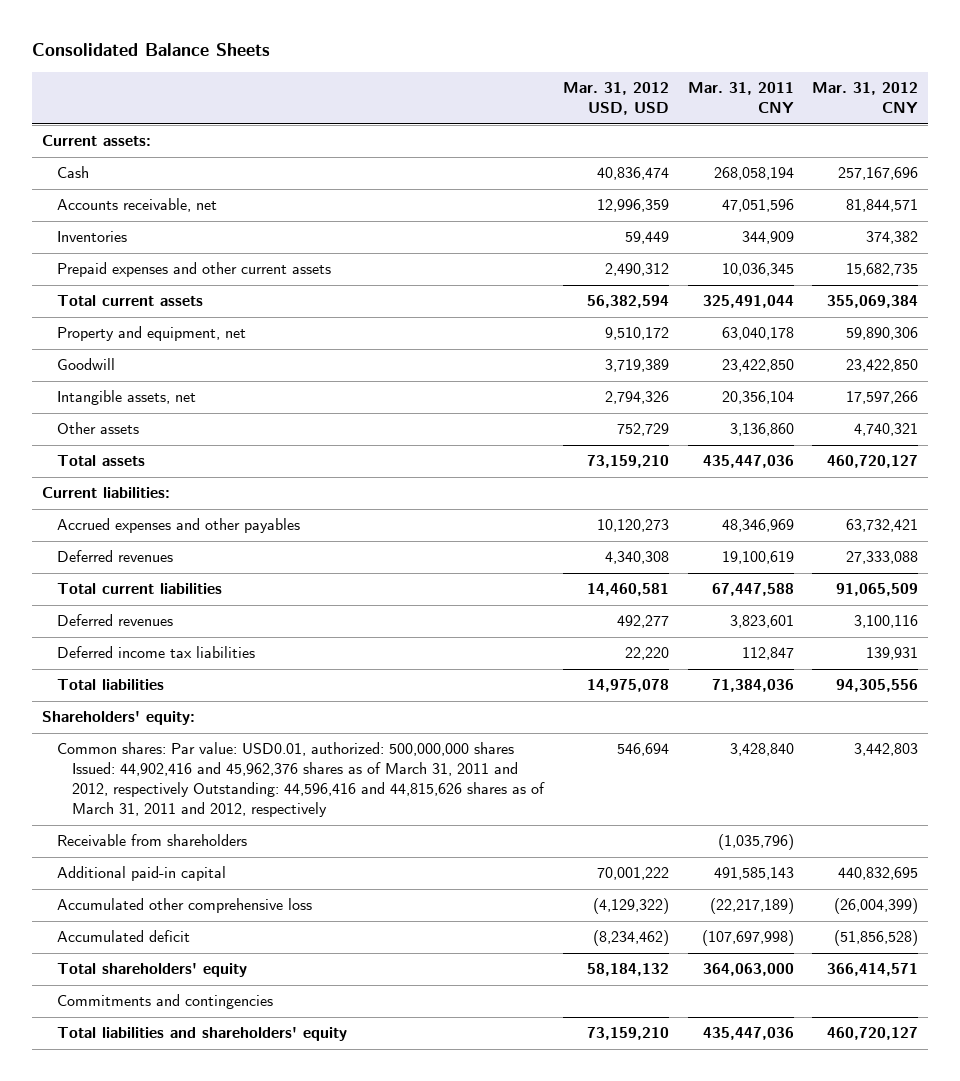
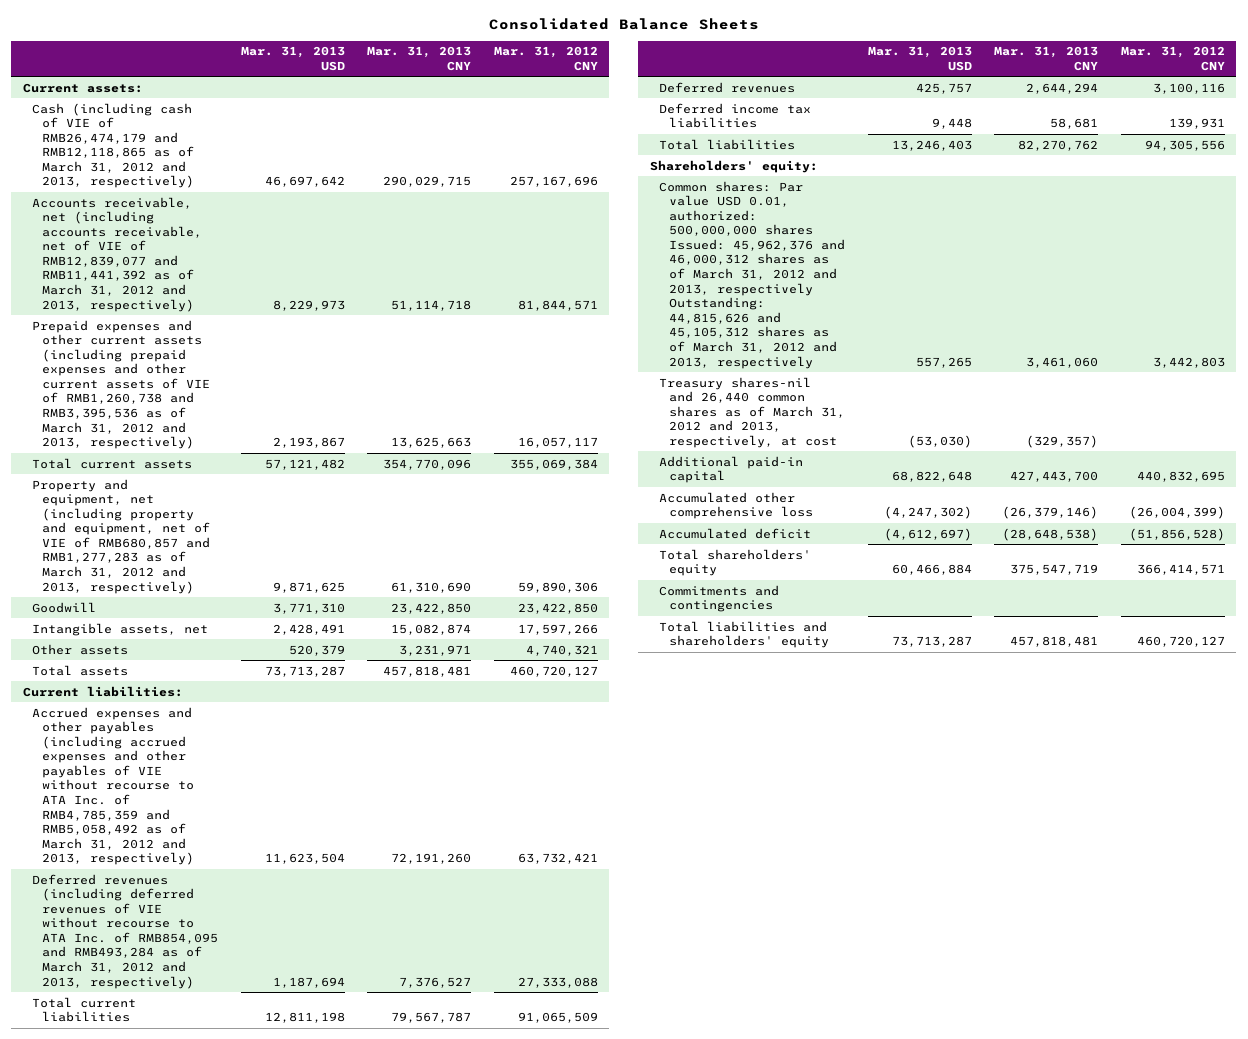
[562,82,669,116] Mar. 31, 2012 USD, USD -> none
[687,82,794,114] Mar. 31, 2011 CNY -> none
none -> [240,46,345,71] Mar. 31, 2013 USD
none -> [367,46,472,71] Mar. 31, 2013 CNY
[56,231,127,243] Inventories -> none
[56,166,89,179] Cash -> [32,102,194,189] Cash (including cash of VIE of RMB26,474,179 and RMB12,118,865 as of March 31, 2012 and 2013, respectively)
[56,198,217,213] Accounts receivable, net -> [32,196,202,312] Accounts receivable, net (including accounts receivable, net of VIE of RMB12,839,077 and RMB11,441,392 as of March 31, 2012 and 2013, respectively)
[56,262,331,278] Prepaid expenses and other current assets -> [32,319,210,450] Prepaid expenses and other current assets (including prepaid expenses and other current assets of VIE of RMB1,260,738 and RMB3,395,536 as of March 31, 2012 and 2013, respectively)
[846,263,919,277] 15,682,735 -> [518,437,599,449] 16,057,117
[56,326,246,342] Property and equipment, net -> [32,478,210,594] Property and equipment, net (including property and equipment, net of VIE of RMB680,857 and RMB1,277,283 as of March 31, 2012 and 2013, respectively)
[56,518,300,534] Accrued expenses and other payables -> [32,706,194,866] Accrued expenses and other payables (including accrued expenses and other payables of VIE without recourse to ATA Inc. of RMB4,785,359 and RMB5,058,492 as of March 31, 2012 and 2013, respectively)
[56,550,173,563] Deferred revenues -> [32,873,218,989] Deferred revenues (including deferred revenues of VIE without recourse to ATA Inc. of RMB854,095 and RMB493,284 as of March 31, 2012 and 2013, respectively)
[56,834,247,847] Receivable from shareholders -> none
[56,742,546,818] Common shares: Par value: USD0.01, authorized: 500,000,000 shares Issued: 44,902,416 and 45,962,376 shares as of March 31, 2011 and 2012, respectively Outstanding: 44,596,416 and 44,815,626 shares as of March 31, 2011 and 2012, respectively -> [659,180,845,369] Common shares: Par value USD 0.01, authorized: 500,000,000 shares Issued: 45,962,376 and 46,000,312 shares as of March 31, 2012 and 2013, respectively Outstanding: 44,815,626 and 45,105,312 shares as of March 31, 2012 and 2013, respectively
none -> [659,376,845,448] Treasury shares-nil and 26,440 common shares as of March 31, 2012 and 2013, respectively, at cost

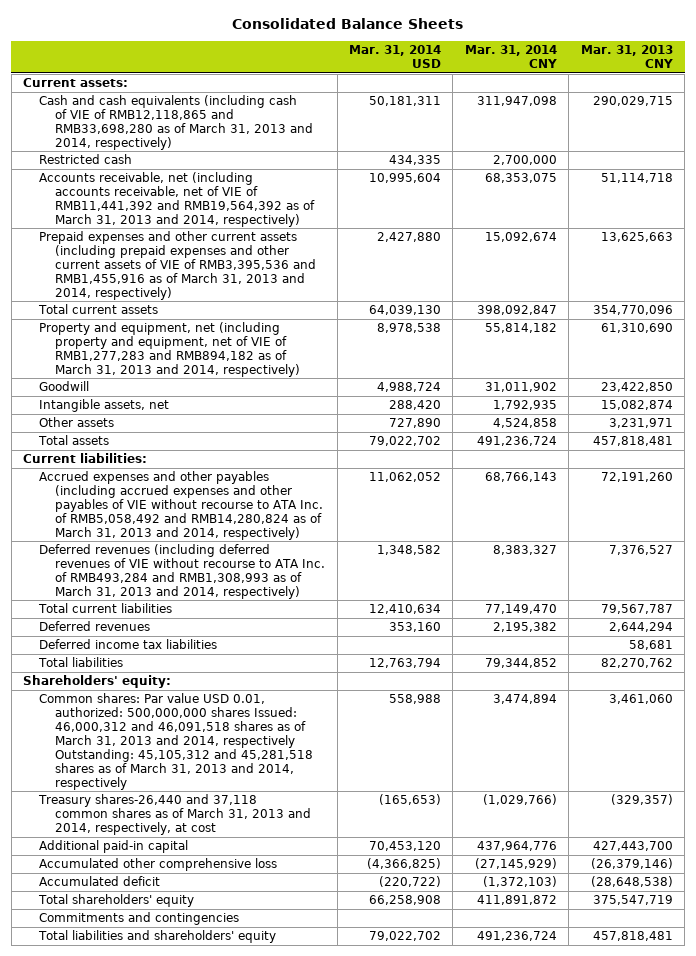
[240,46,345,71] Mar. 31, 2013 USD -> none
[494,46,599,71] Mar. 31, 2012 CNY -> none
none -> [349,45,442,69] Mar. 31, 2014 USD
none -> [464,45,557,69] Mar. 31, 2014 CNY
[32,102,194,189] Cash (including cash of VIE of RMB26,474,179 and RMB12,118,865 as of March 31, 2012 and 2013, respectively) -> [39,95,314,151] Cash and cash equivalents (including cash of VIE of RMB12,118,865 and RMB33,698,280 as of March 31, 2013 and 2014, respectively)
none -> [39,154,133,165] Restricted cash
[32,196,202,312] Accounts receivable, net (including accounts receivable, net of VIE of RMB12,839,077 and RMB11,441,392 as of March 31, 2012 and 2013, respectively) -> [39,172,316,228] Accounts receivable, net (including accounts receivable, net of VIE of RMB11,441,392 and RMB19,564,392 as of March 31, 2013 and 2014, respectively)
[32,319,210,450] Prepaid expenses and other current assets (including prepaid expenses and other current assets of VIE of RMB1,260,738 and RMB3,395,536 as of March 31, 2012 and 2013, respectively) -> [39,231,317,300] Prepaid expenses and other current assets (including prepaid expenses and other current assets of VIE of RMB3,395,536 and RMB1,455,916 as of March 31, 2013 and 2014, respectively)
[32,478,210,594] Property and equipment, net (including property and equipment, net of VIE of RMB680,857 and RMB1,277,283 as of March 31, 2012 and 2013, respectively) -> [39,322,301,378] Property and equipment, net (including property and equipment, net of VIE of RMB1,277,283 and RMB894,182 as of March 31, 2013 and 2014, respectively)
[32,706,194,866] Accrued expenses and other payables (including accrued expenses and other payables of VIE without recourse to ATA Inc. of RMB4,785,359 and RMB5,058,492 as of March 31, 2012 and 2013, respectively) -> [39,471,324,540] Accrued expenses and other payables (including accrued expenses and other payables of VIE without recourse to ATA Inc. of RMB5,058,492 and RMB14,280,824 as of March 31, 2013 and 2014, respectively)
[32,873,218,989] Deferred revenues (including deferred revenues of VIE without recourse to ATA Inc. of RMB854,095 and RMB493,284 as of March 31, 2012 and 2013, respectively) -> [39,544,326,600] Deferred revenues (including deferred revenues of VIE without recourse to ATA Inc. of RMB493,284 and RMB1,308,993 as of March 31, 2013 and 2014, respectively)
[659,180,845,369] Common shares: Par value USD 0.01, authorized: 500,000,000 shares Issued: 45,962,376 and 46,000,312 shares as of March 31, 2012 and 2013, respectively Outstanding: 44,815,626 and 45,105,312 shares as of March 31, 2012 and 2013, respectively -> [39,693,314,790] Common shares: Par value USD 0.01, authorized: 500,000,000 shares Issued: 46,000,312 and 46,091,518 shares as of March 31, 2013 and 2014, respectively Outstanding: 45,105,312 and 45,281,518 shares as of March 31, 2013 and 2014, respectively
[659,376,845,448] Treasury shares-nil and 26,440 common shares as of March 31, 2012 and 2013, respectively, at cost -> [38,794,312,836] Treasury shares-26,440 and 37,118 common shares as of March 31, 2013 and 2014, respectively, at cost

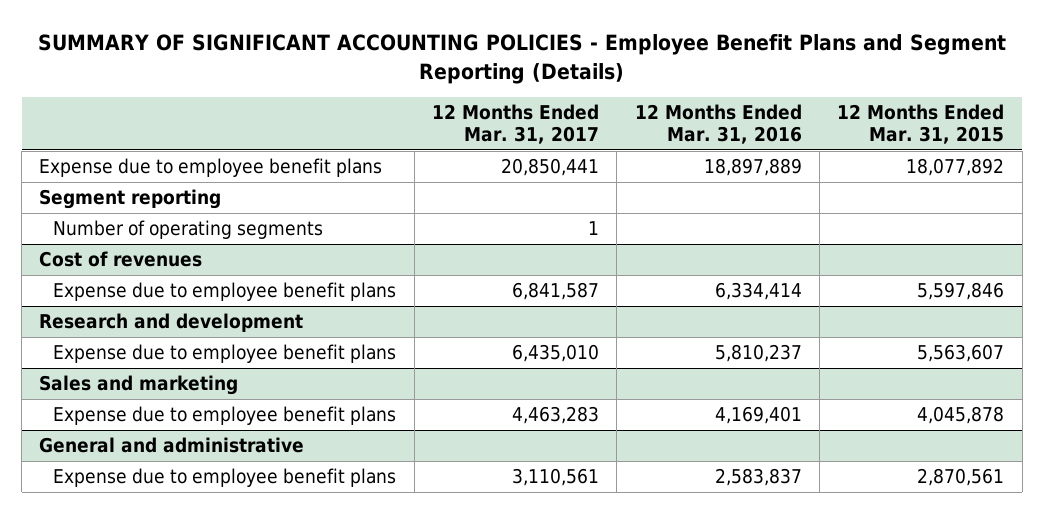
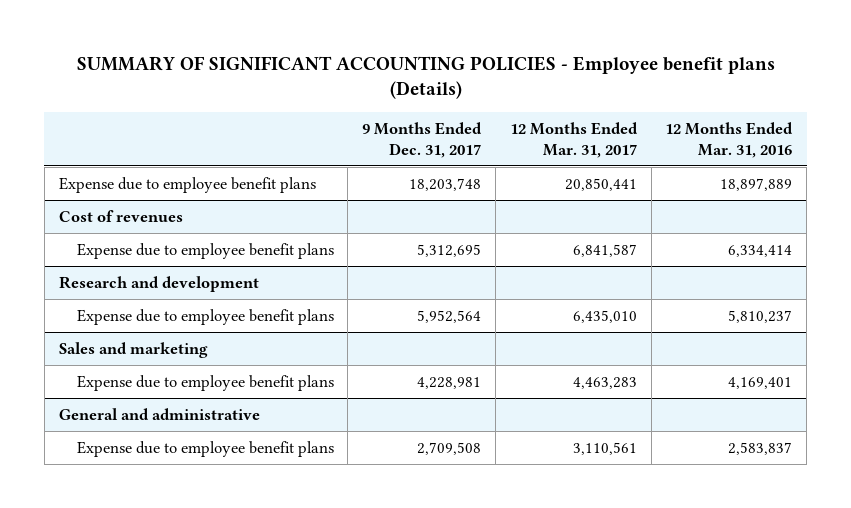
[37,34,1006,84] SUMMARY OF SIGNIFICANT ACCOUNTING POLICIES - Employee Benefit Plans and Segment Reporting (Details) -> [76,55,775,100] SUMMARY OF SIGNIFICANT ACCOUNTING POLICIES - Employee benefit plans (Details)
[837,104,1005,144] 12 Months Ended Mar. 31, 2015 -> none
none -> [362,121,483,158] 9 Months Ended Dec. 31, 2017
[39,189,222,210] Segment reporting -> none
[53,220,324,240] Number of operating segments -> none

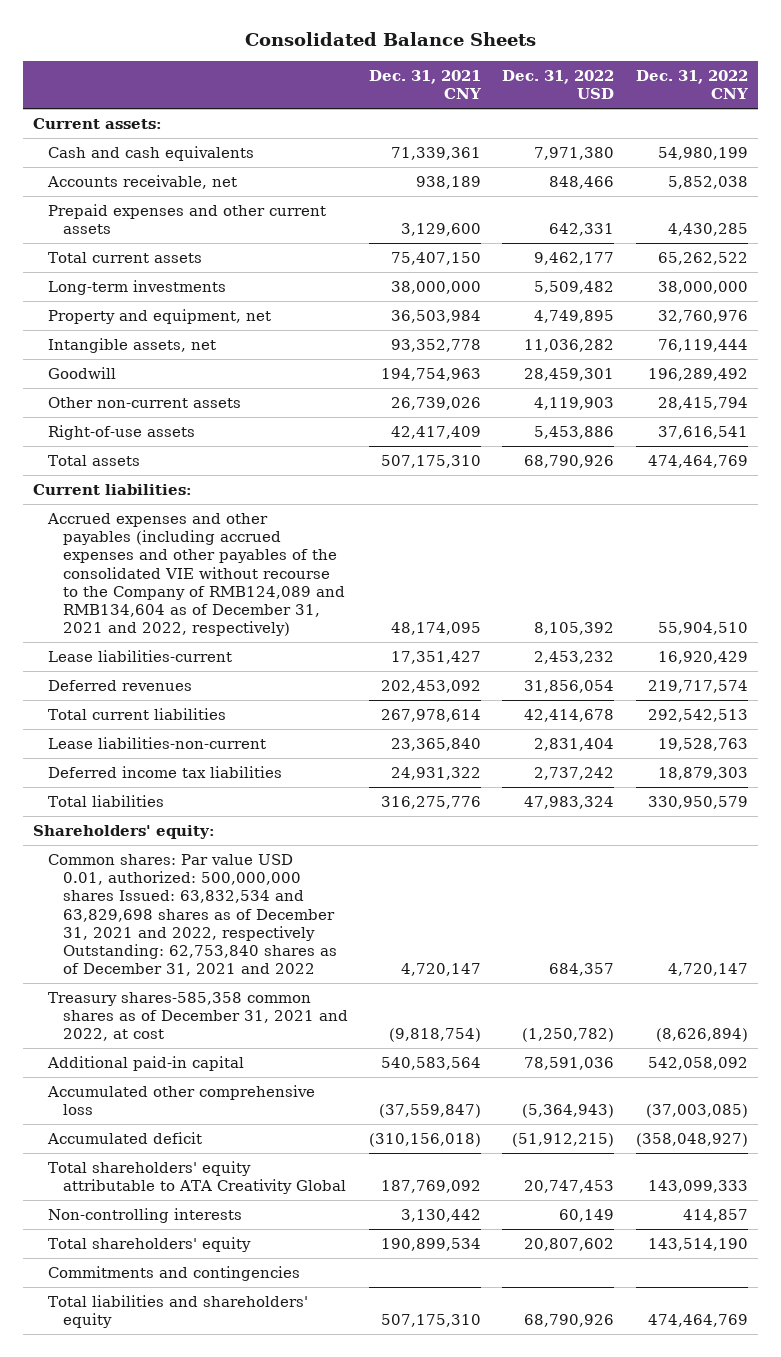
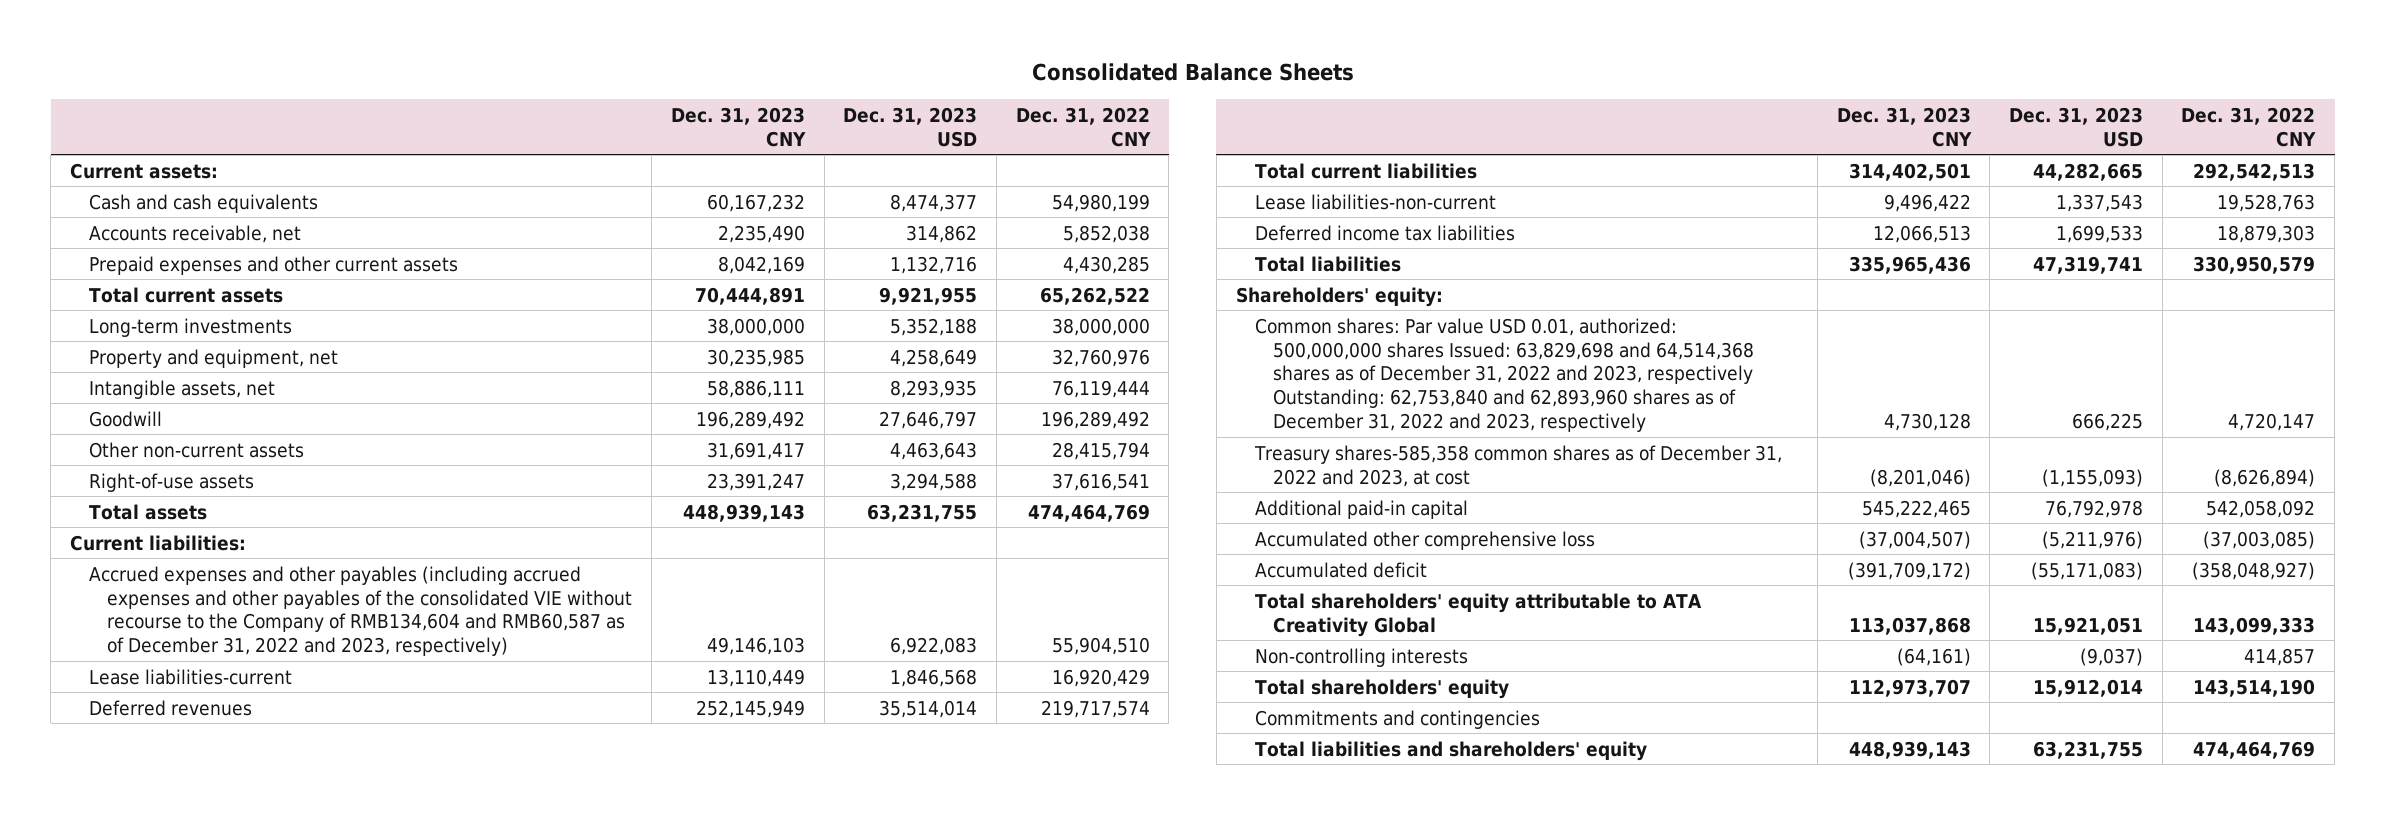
[368,70,481,100] Dec. 31, 2021 CNY -> none
[502,70,615,100] Dec. 31, 2022 USD -> none
none -> [670,106,806,147] Dec. 31, 2023 CNY
none -> [843,106,978,147] Dec. 31, 2023 USD
[47,512,345,637] Accrued expenses and other payables (including accrued expenses and other payables of the consolidated VIE without recourse to the Company of RMB124,089 and RMB134,604 as of December 31, 2021 and 2022, respectively) -> [88,565,633,657] Accrued expenses and other payables (including accrued expenses and other payables of the consolidated VIE without recourse to the Company of RMB134,604 and RMB60,587 as of December 31, 2022 and 2023, respectively)
[48,853,337,977] Common shares: Par value USD 0.01, authorized: 500,000,000 shares Issued: 63,832,534 and 63,829,698 shares as of December 31, 2021 and 2022, respectively Outstanding: 62,753,840 shares as of December 31, 2021 and 2022 -> [1254,317,1755,433] Common shares: Par value USD 0.01, authorized: 500,000,000 shares Issued: 63,829,698 and 64,514,368 shares as of December 31, 2022 and 2023, respectively Outstanding: 62,753,840 and 62,893,960 shares as of December 31, 2022 and 2023, respectively
[48,991,348,1042] Treasury shares-585,358 common shares as of December 31, 2021 and 2022, at cost -> [1253,444,1782,487] Treasury shares-585,358 common shares as of December 31, 2022 and 2023, at cost

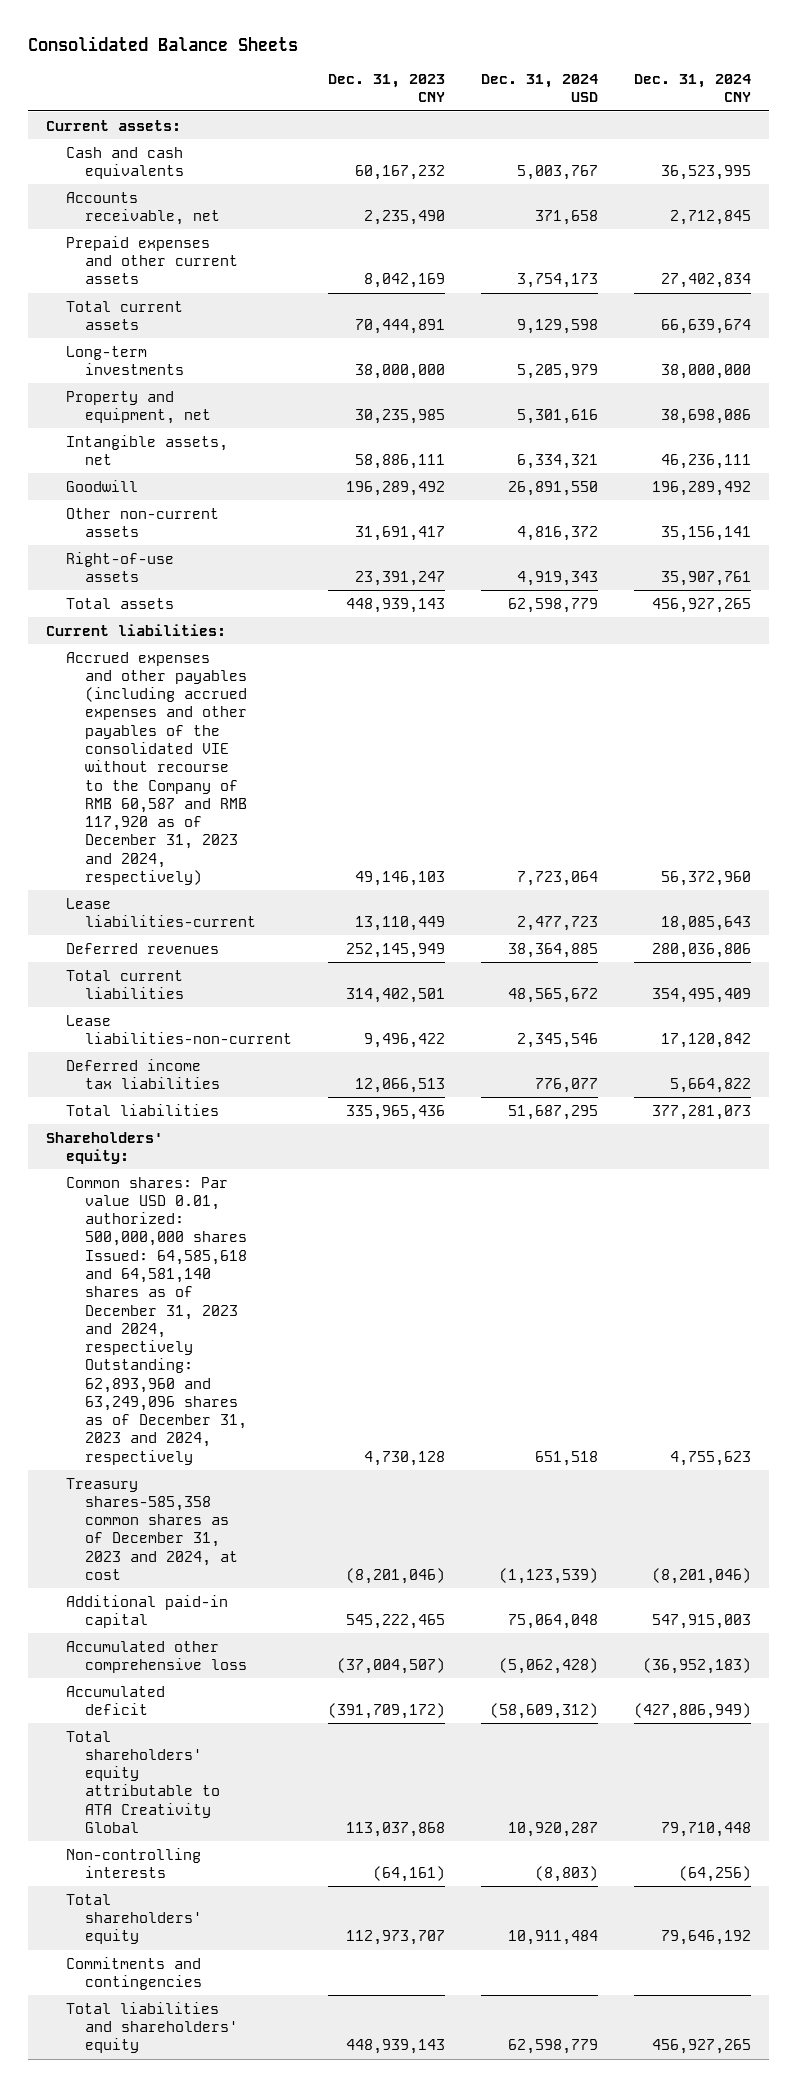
[843,106,978,147] Dec. 31, 2023 USD -> none
[1015,106,1151,147] Dec. 31, 2022 CNY -> none
none -> [481,74,599,103] Dec. 31, 2024 USD
none -> [633,74,751,103] Dec. 31, 2024 CNY
[88,565,633,657] Accrued expenses and other payables (including accrued expenses and other payables of the consolidated VIE without recourse to the Company of RMB134,604 and RMB60,587 as of December 31, 2022 and 2023, respectively) -> [65,651,248,885] Accrued expenses and other payables (including accrued expenses and other payables of the consolidated VIE without recourse to the Company of RMB 60,587 and RMB 117,920 as of December 31, 2023 and 2024, respectively)
[1254,317,1755,433] Common shares: Par value USD 0.01, authorized: 500,000,000 shares Issued: 63,829,698 and 64,514,368 shares as of December 31, 2022 and 2023, respectively Outstanding: 62,753,840 and 62,893,960 shares as of December 31, 2022 and 2023, respectively -> [65,1176,248,1465] Common shares: Par value USD 0.01, authorized: 500,000,000 shares Issued: 64,585,618 and 64,581,140 shares as of December 31, 2023 and 2024, respectively Outstanding: 62,893,960 and 63,249,096 shares as of December 31, 2023 and 2024, respectively
[1253,444,1782,487] Treasury shares-585,358 common shares as of December 31, 2022 and 2023, at cost -> [65,1477,239,1580] Treasury shares-585,358 common shares as of December 31, 2023 and 2024, at cost

